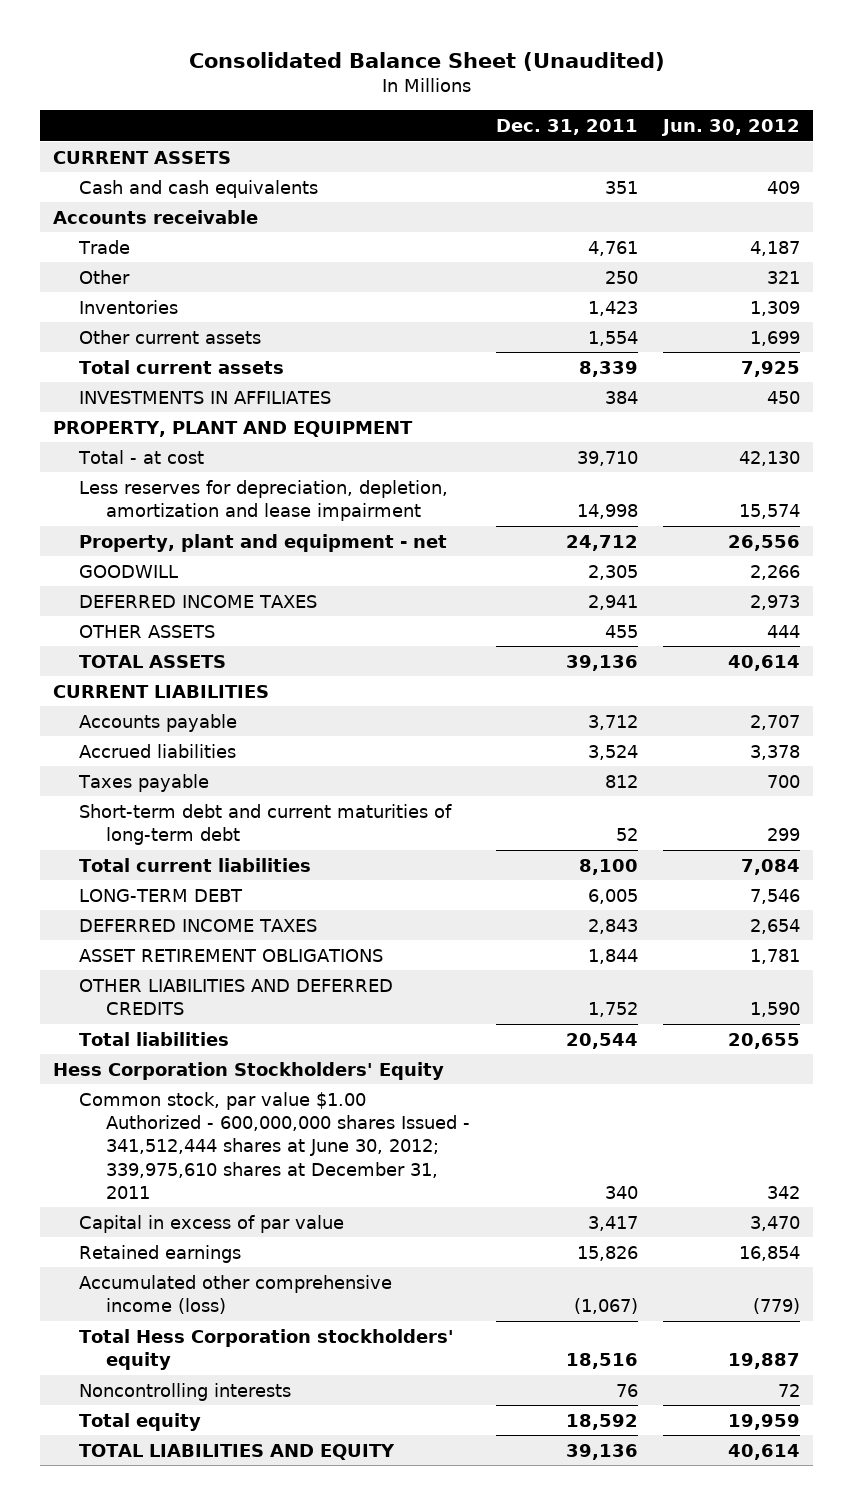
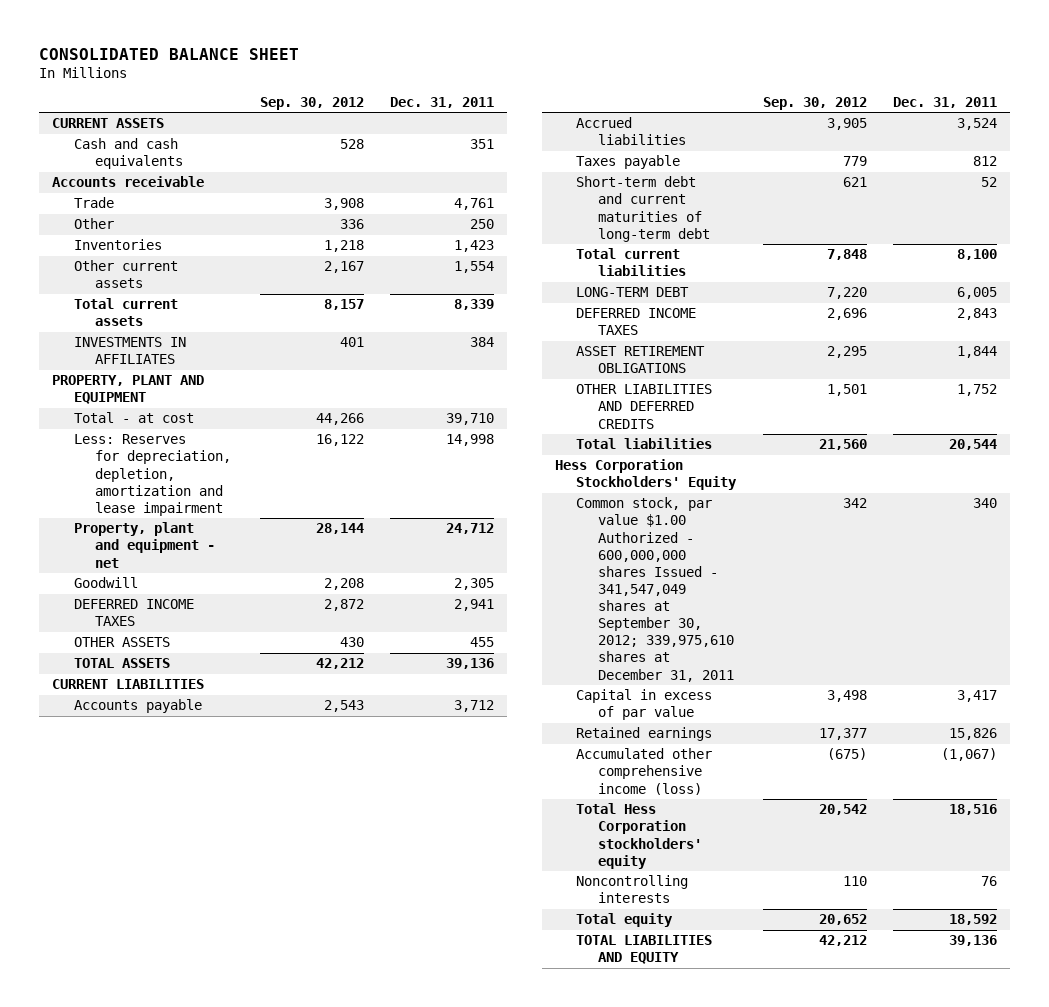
[188,51,665,71] Consolidated Balance Sheet (Unaudited) -> [38,47,299,60] CONSOLIDATED BALANCE SHEET
[661,119,801,137] Jun. 30, 2012 -> none
none -> [259,97,364,111] Sep. 30, 2012
[79,479,449,522] Less reserves for depreciation, depletion, amortization and lease impairment -> [73,434,232,516] Less: Reserves for depreciation, depletion, amortization and lease impairment
[79,564,179,578] GOODWILL -> [73,577,138,589] Goodwill
[79,1091,471,1199] Common stock, par value $1.00 Authorized - 600,000,000 shares Issued - 341,512,444 shares at June 30, 2012; 339,975,610 shares at December 31, 2011 -> [576,497,735,682] Common stock, par value $1.00 Authorized - 600,000,000 shares Issued - 341,547,049 shares at September 30, 2012; 339,975,610 shares at December 31, 2011

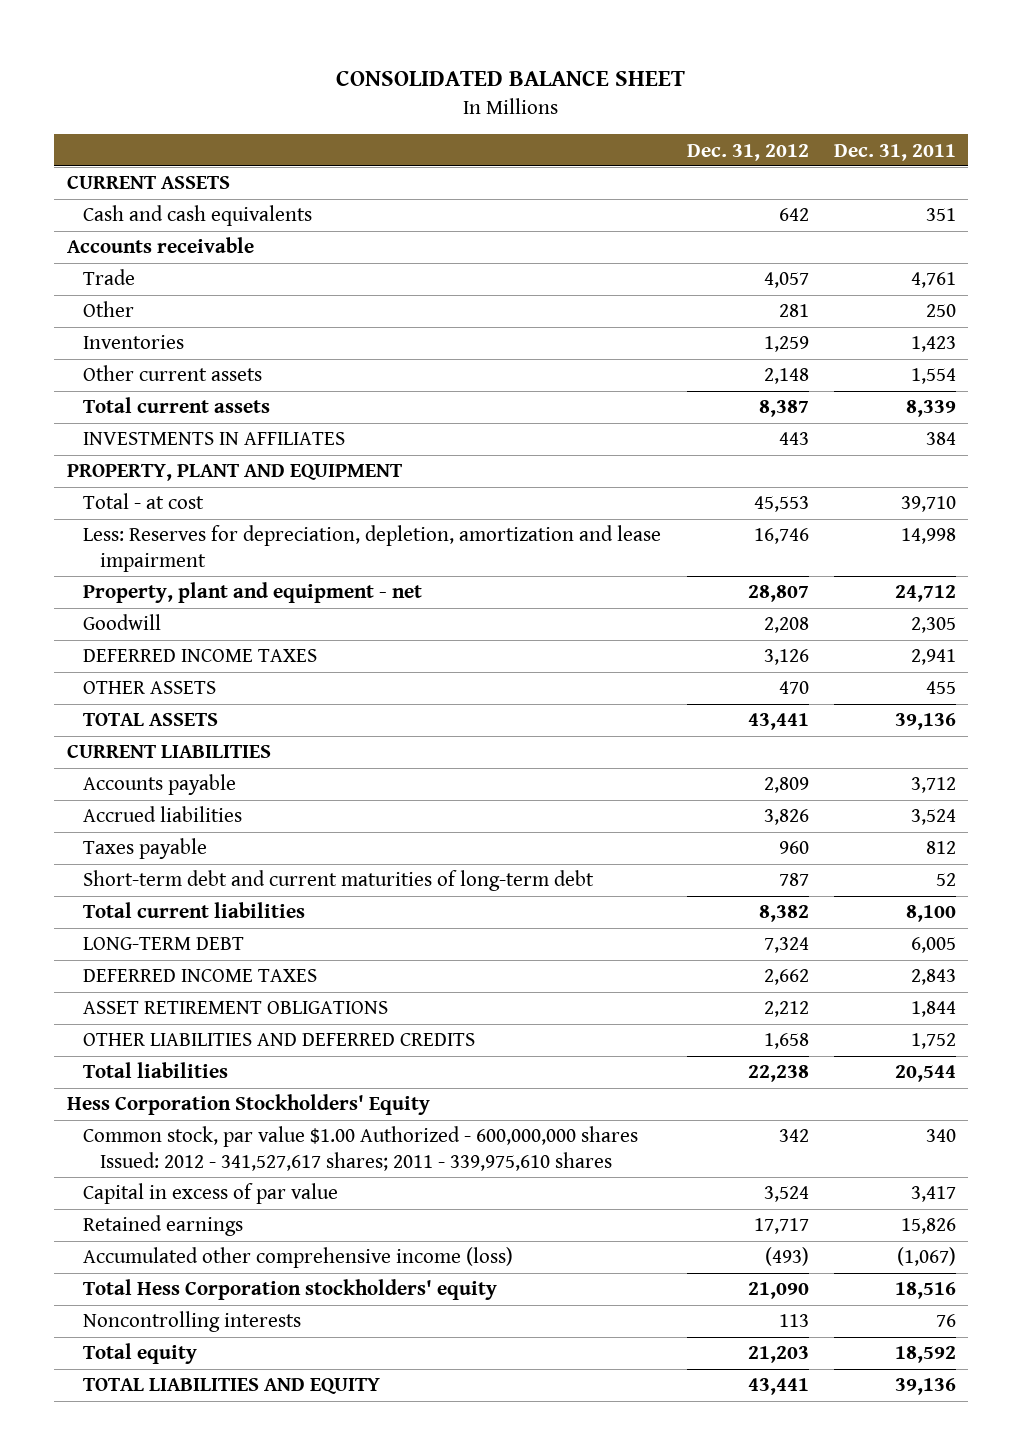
[259,97,364,111] Sep. 30, 2012 -> none
none -> [686,143,809,161] Dec. 31, 2012
[576,497,735,682] Common stock, par value $1.00 Authorized - 600,000,000 shares Issued - 341,547,049 shares at September 30, 2012; 339,975,610 shares at December 31, 2011 -> [83,1126,639,1171] Common stock, par value $1.00 Authorized - 600,000,000 shares Issued: 2012 - 341,527,617 shares; 2011 - 339,975,610 shares

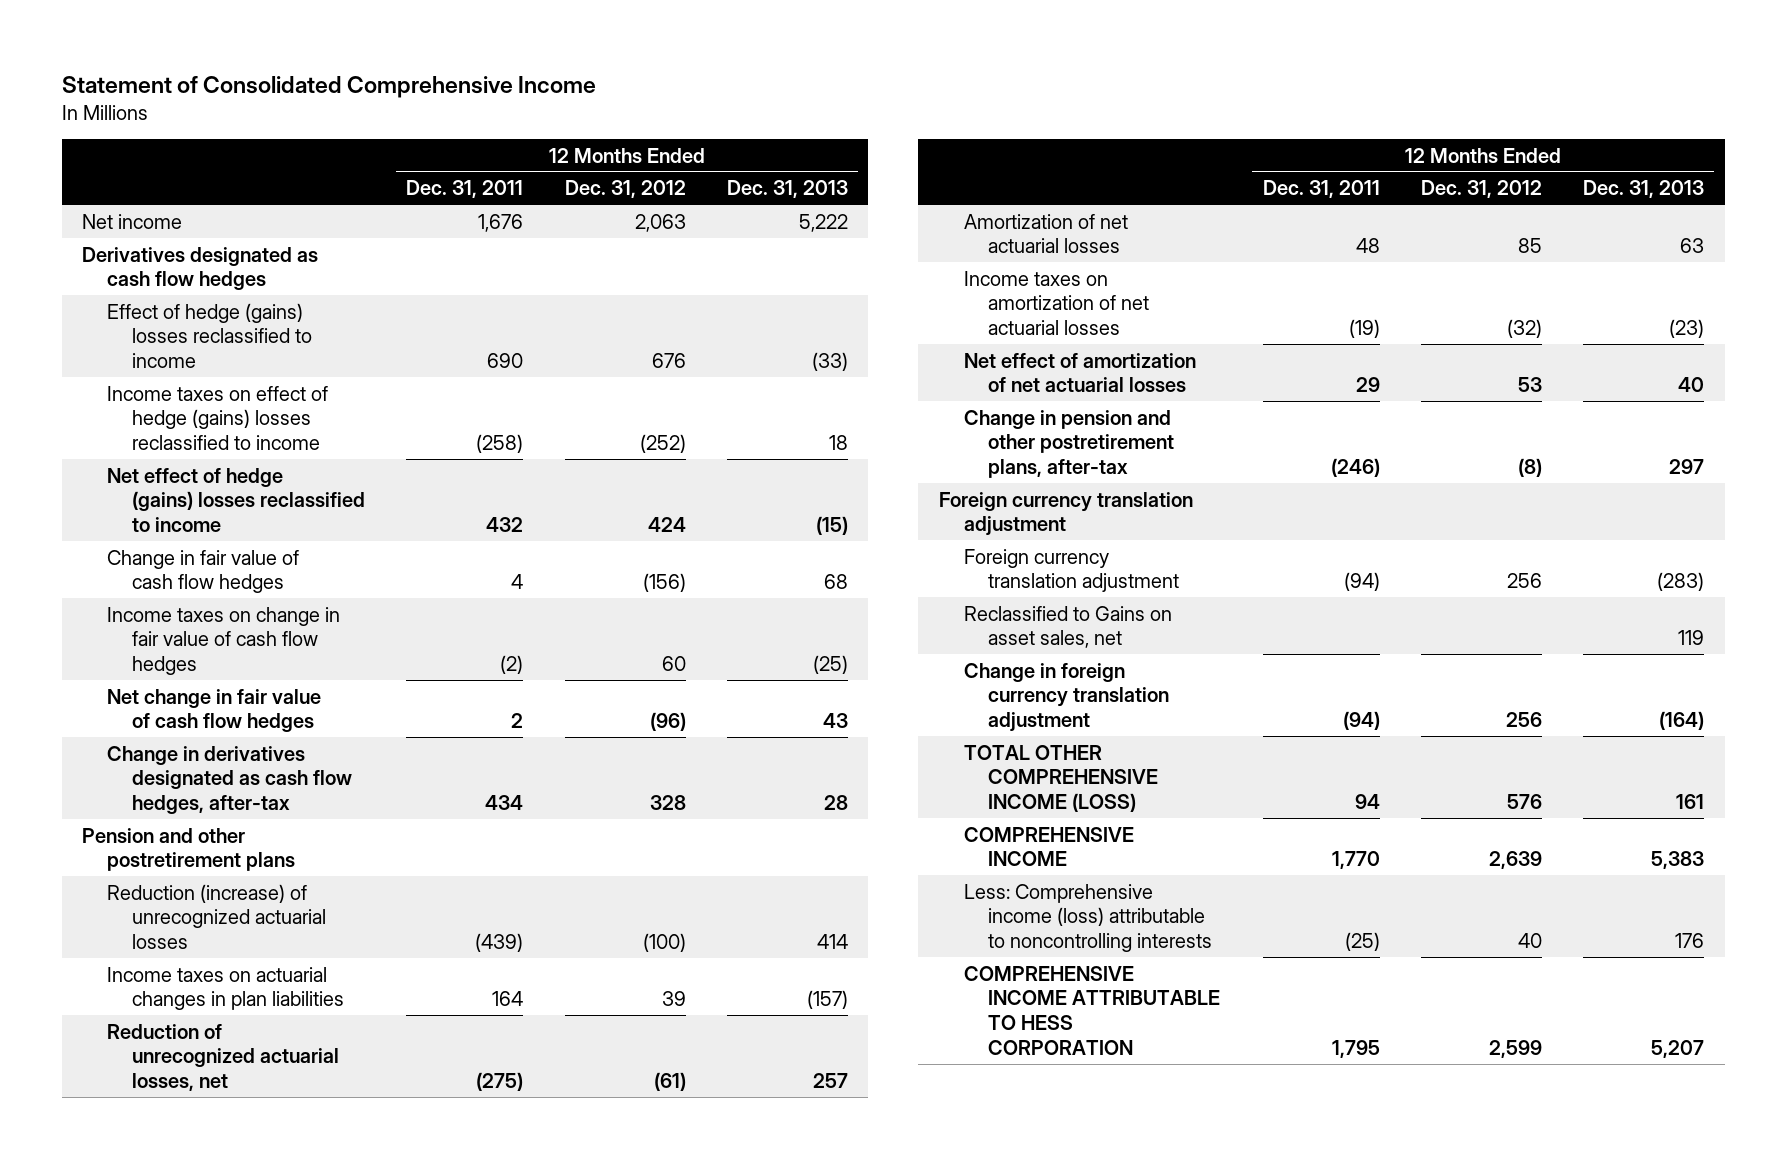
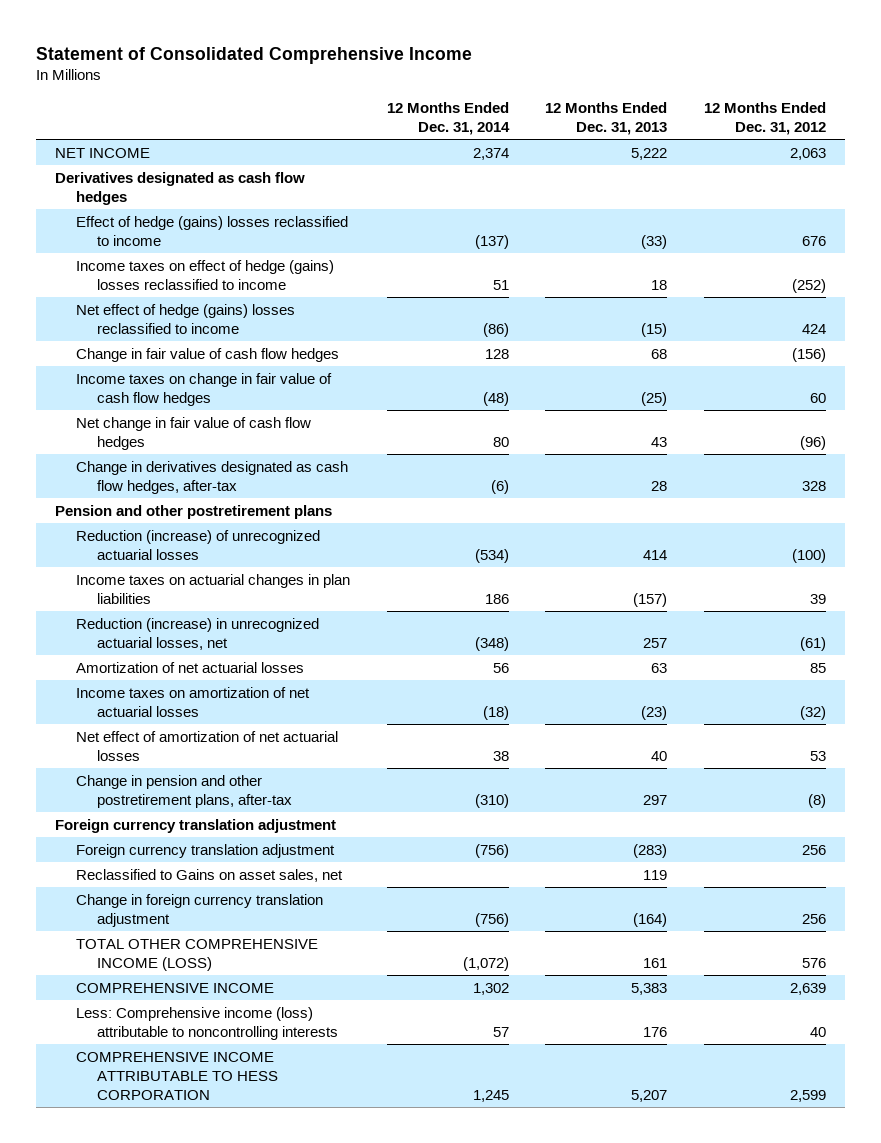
[406,180,524,199] Dec. 31, 2011 -> none
none -> [386,101,510,135] 12 Months Ended Dec. 31, 2014
[82,213,183,229] Net income -> [54,147,150,158] NET INCOME
[107,1023,340,1092] Reduction of unrecognized actuarial losses, net -> [75,617,319,650] Reduction (increase) in unrecognized actuarial losses, net

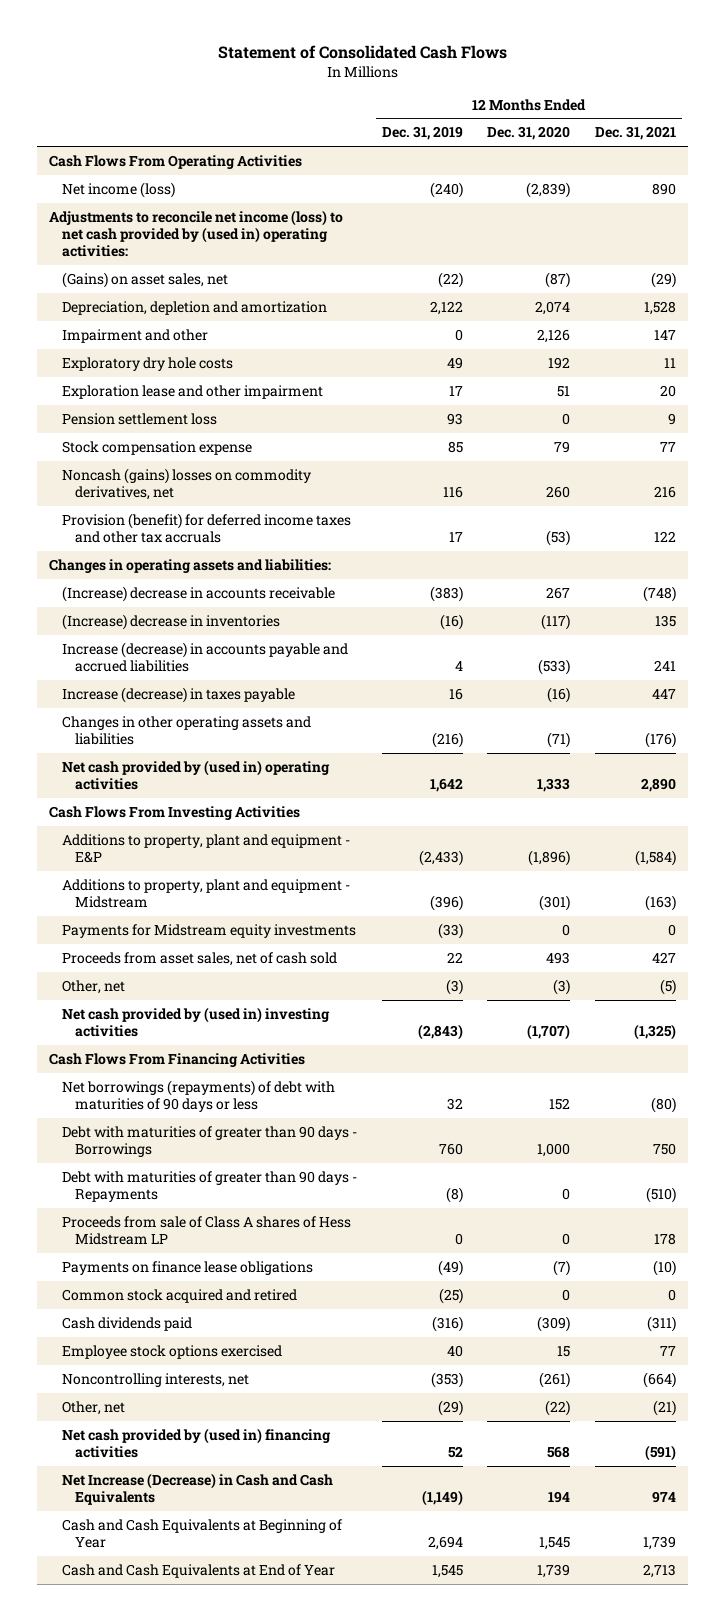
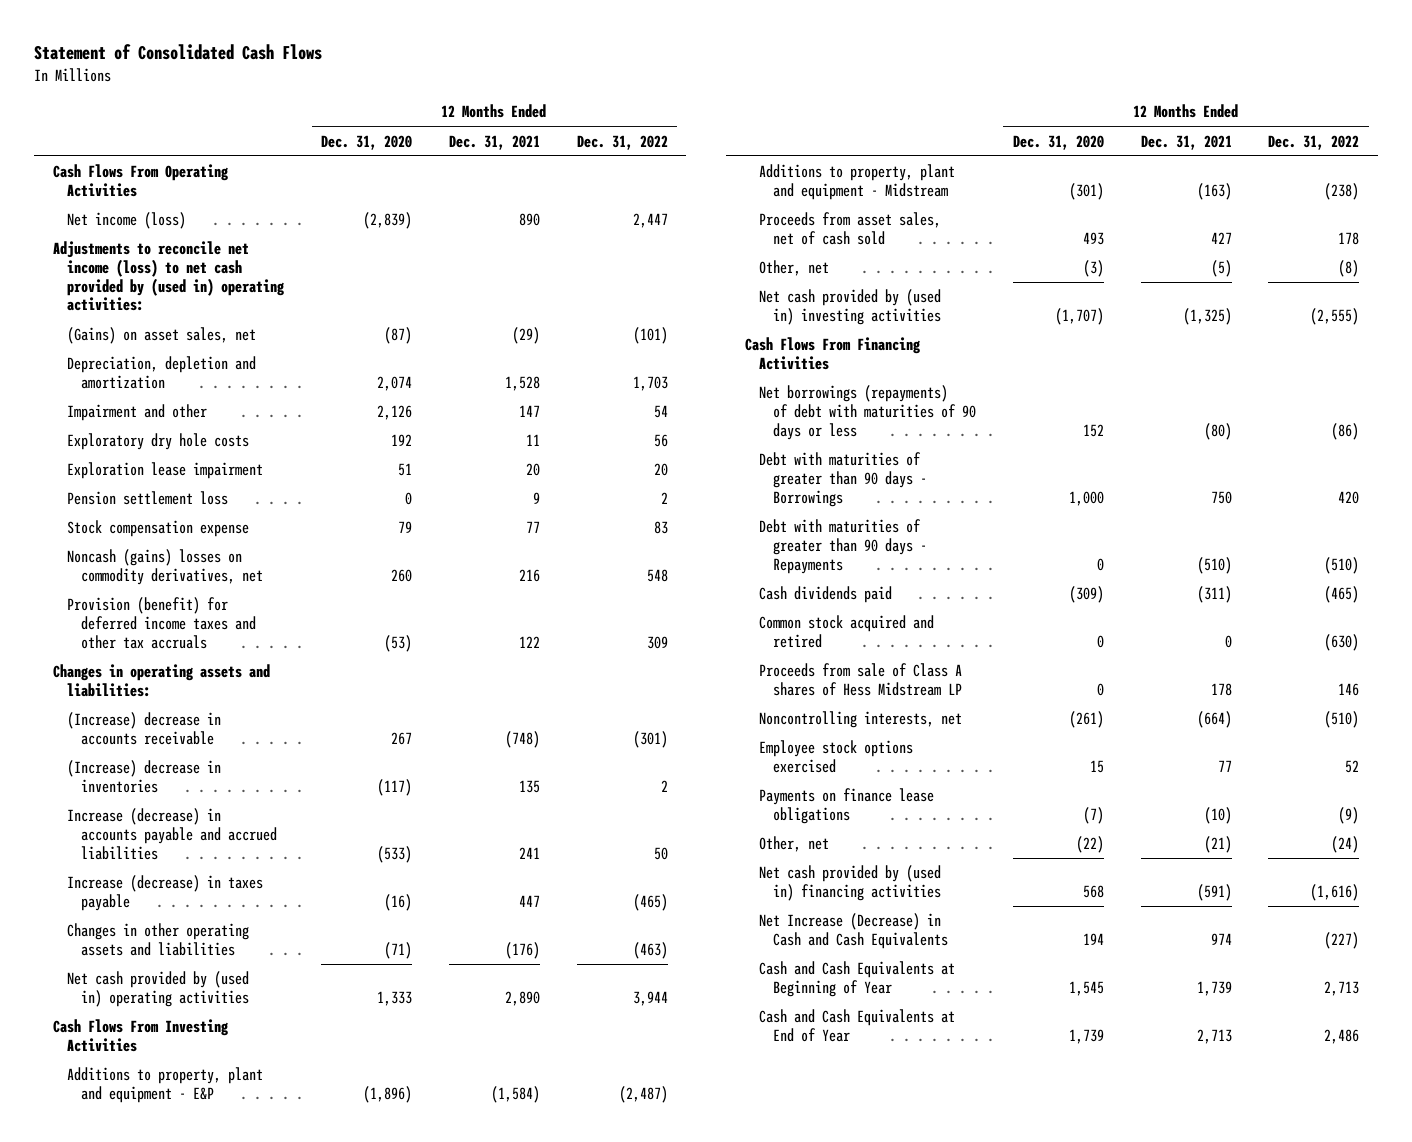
[381,126,463,141] Dec. 31, 2019 -> none
none -> [576,134,668,150] Dec. 31, 2022
[62,384,324,399] Exploration lease and other impairment -> [67,462,264,480] Exploration lease impairment
[62,923,357,938] Payments for Midstream equity investments -> none
[62,1288,298,1303] Common stock acquired and retired -> [758,615,934,649] Common stock acquired and retired
[62,1215,352,1245] Proceeds from sale of Class A shares of Hess Midstream LP -> [758,663,962,697] Proceeds from sale of Class A shares of Hess Midstream LP
[62,1344,283,1359] Employee stock options exercised -> [758,740,913,774] Employee stock options exercised
[62,1260,314,1275] Payments on finance lease obligations -> [758,788,934,825] Payments on finance lease obligations

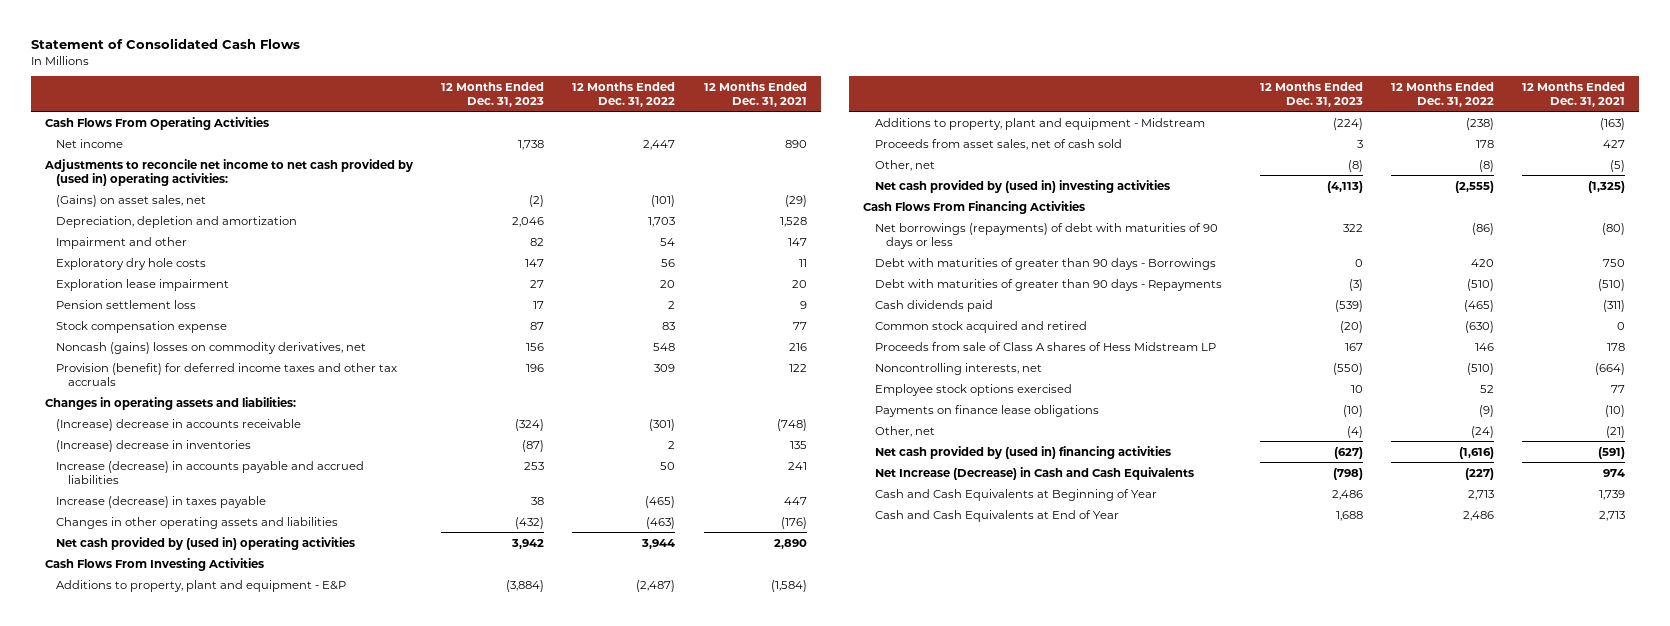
[321,134,413,150] Dec. 31, 2020 -> none
none -> [441,81,545,107] 12 Months Ended Dec. 31, 2023
[67,212,187,230] Net income (loss) -> [56,138,124,148] Net income
[52,241,286,312] Adjustments to reconcile net income (loss) to net cash provided by (used in) operating activities: -> [44,158,414,186] Adjustments to reconcile net income to net cash provided by (used in) operating activities:

